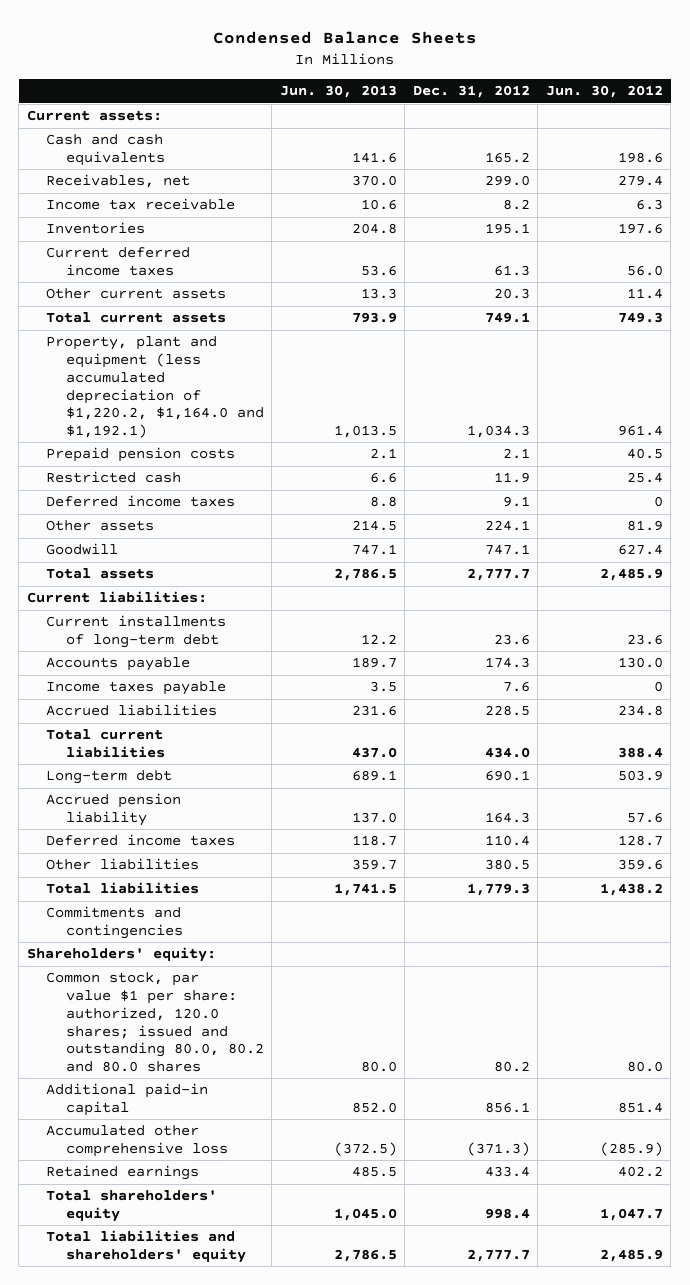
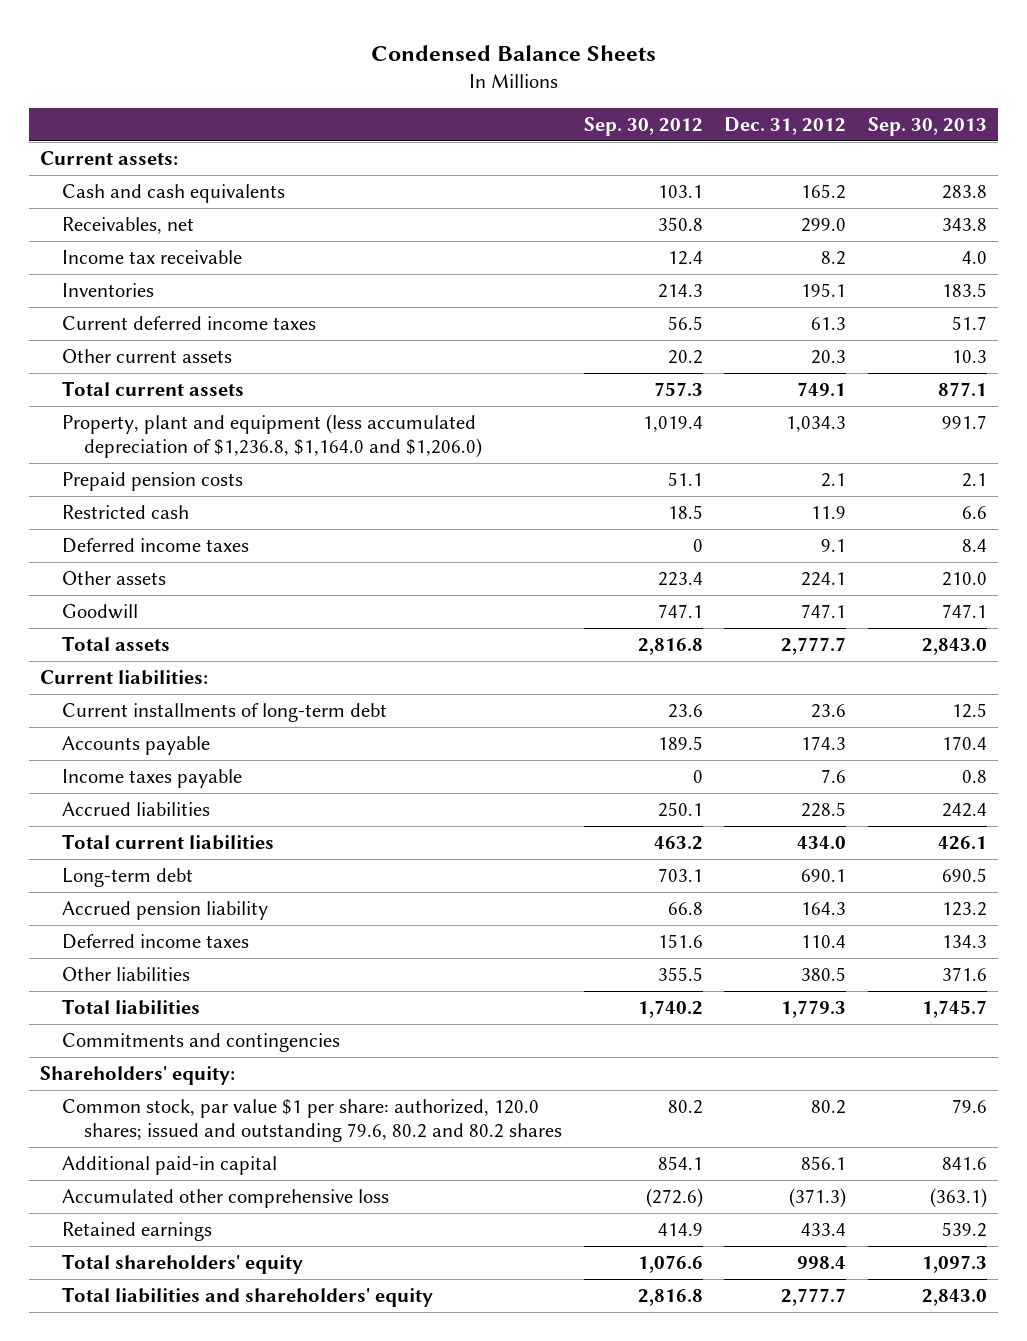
[279,85,397,99] Jun. 30, 2013 -> none
[545,85,663,99] Jun. 30, 2012 -> none
none -> [583,117,703,137] Sep. 30, 2012
none -> [868,117,988,137] Sep. 30, 2013
[46,336,264,439] Property, plant and equipment (less accumulated depreciation of $1,220.2, $1,164.0 and $1,192.1) -> [62,413,483,459] Property, plant and equipment (less accumulated depreciation of $1,236.8, $1,164.0 and $1,206.0)
[46,972,264,1073] Common stock, par value $1 per share: authorized, 120.0 shares; issued and outstanding 80.0, 80.2 and 80.0 shares -> [62,1098,563,1143] Common stock, par value $1 per share: authorized, 120.0 shares; issued and outstanding 79.6, 80.2 and 80.2 shares

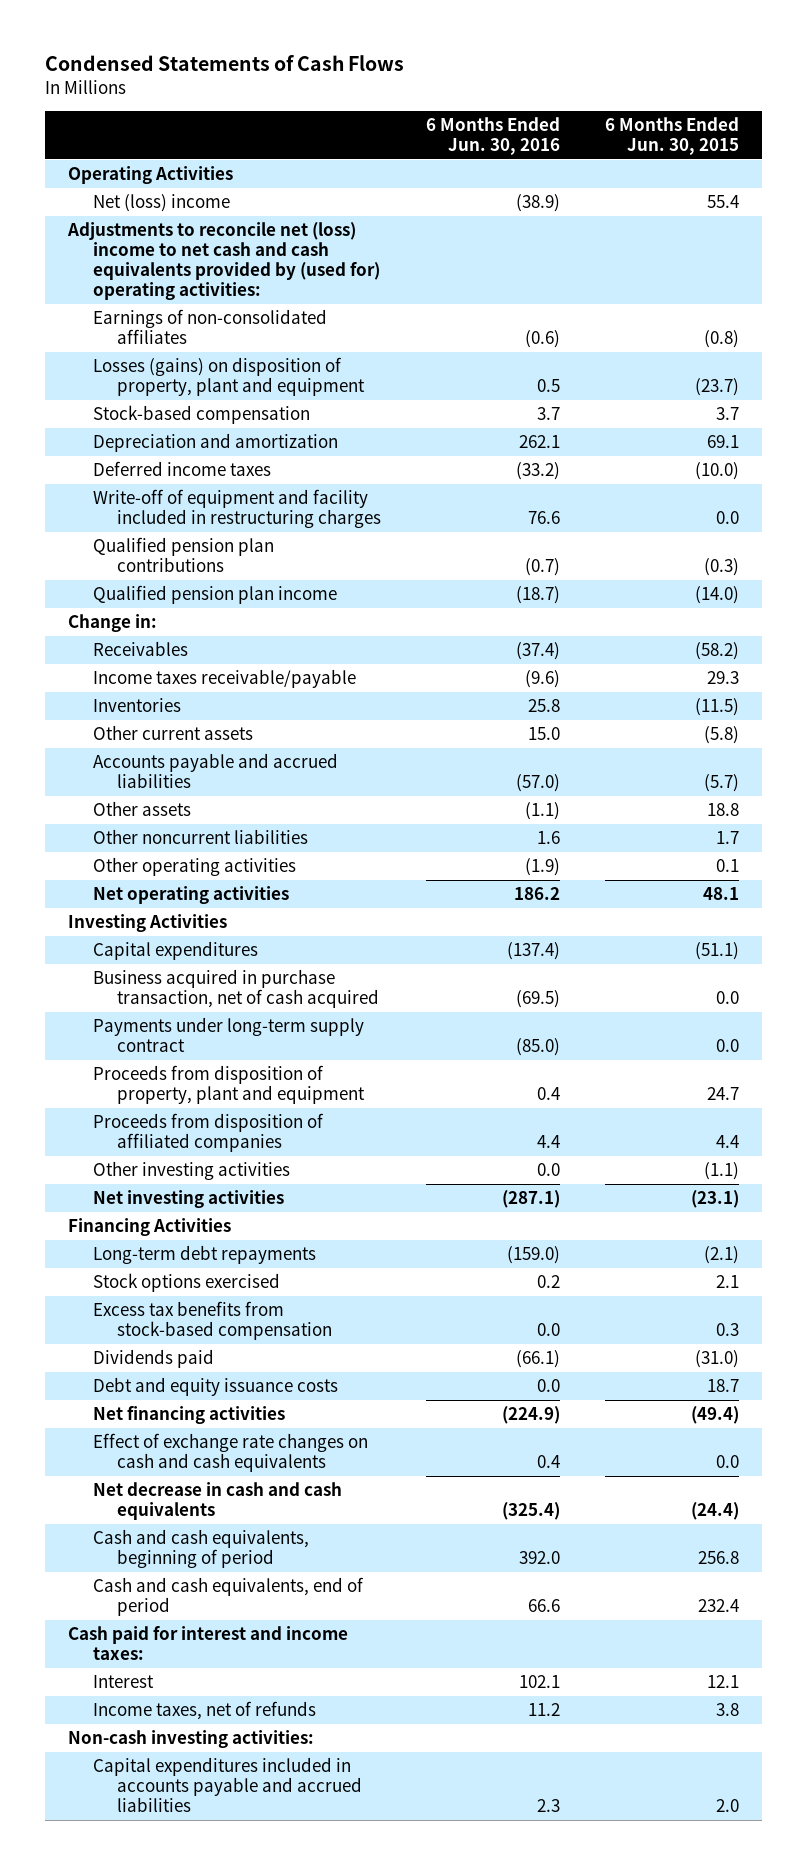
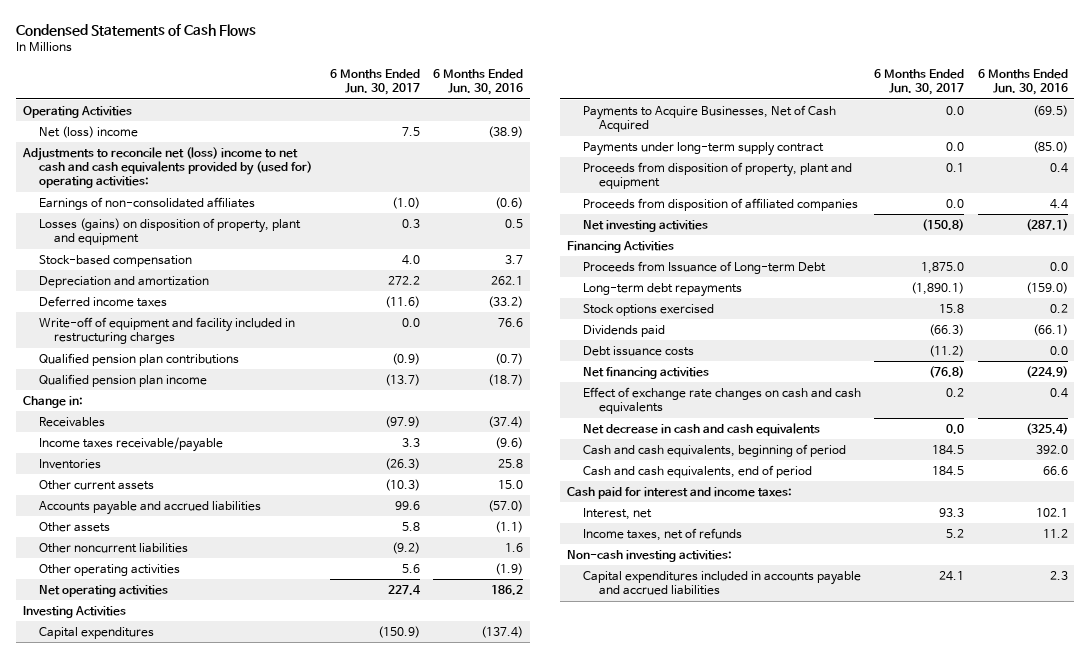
[605,116,740,155] 6 Months Ended Jun. 30, 2015 -> none
none -> [329,69,420,96] 6 Months Ended Jun. 30, 2017
[92,969,380,1009] Business acquired in purchase transaction, net of cash acquired -> [582,105,836,133] Payments to Acquire Businesses, Net of Cash Acquired
[92,1161,290,1181] Other investing activities -> none
none -> [582,261,826,275] Proceeds from Issuance of Long-term Debt
[92,1301,333,1341] Excess tax benefits from stock-based compensation -> none
[92,1377,338,1397] Debt and equity issuance costs -> [582,346,694,357] Debt issuance costs
[92,1675,154,1689] Interest -> [582,508,652,521] Interest, net

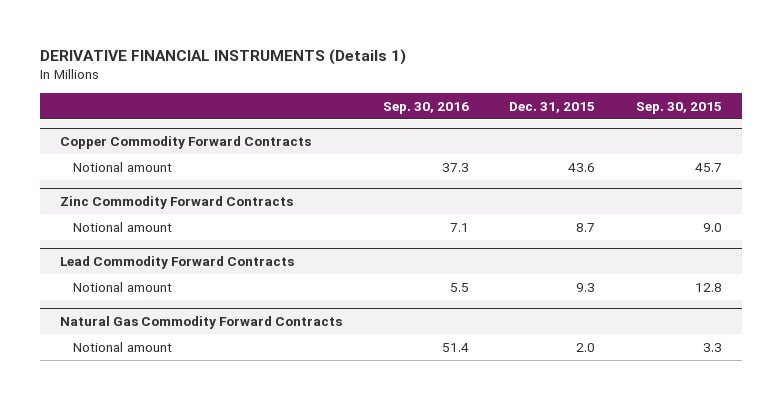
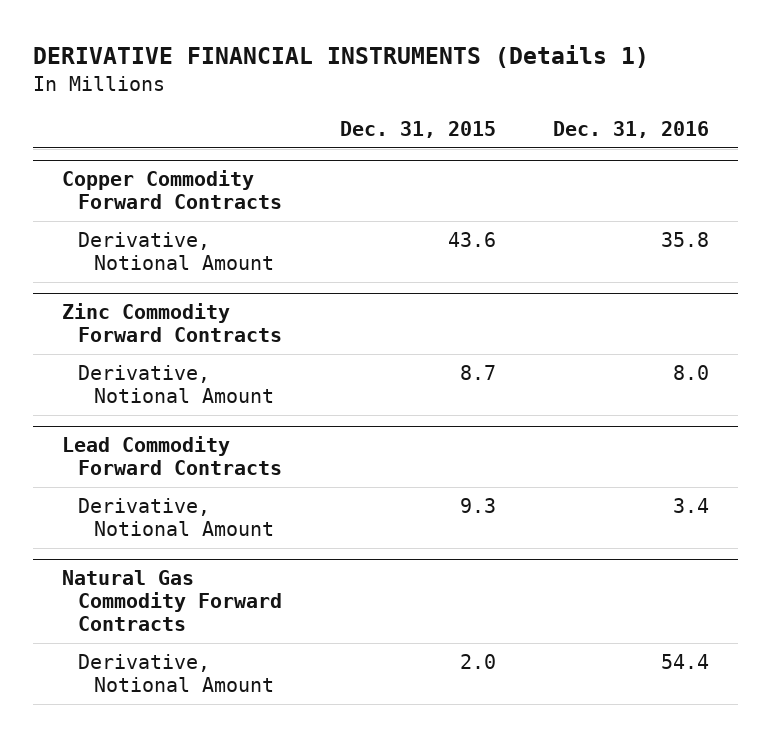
[382,101,469,114] Sep. 30, 2016 -> none
[635,101,722,114] Sep. 30, 2015 -> none
none -> [553,121,710,139] Dec. 31, 2016
[72,161,172,172] Notional amount -> [78,232,275,270] Derivative, Notional Amount
[72,221,172,232] Notional amount -> [78,365,275,403] Derivative, Notional Amount
[72,281,172,292] Notional amount -> [78,498,275,536] Derivative, Notional Amount
[72,341,172,352] Notional amount -> [78,654,275,692] Derivative, Notional Amount

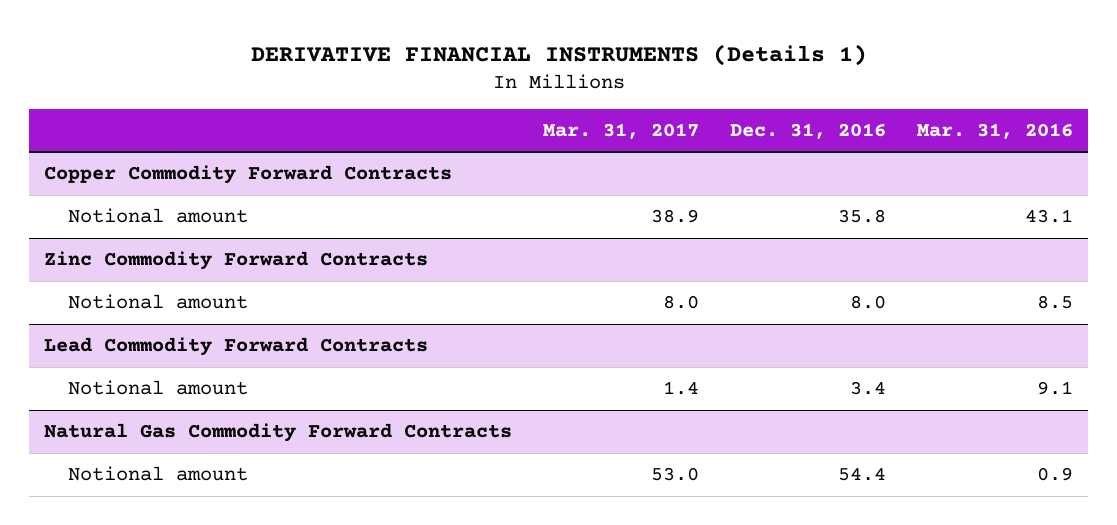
[339,121,496,139] Dec. 31, 2015 -> none
none -> [543,122,700,139] Mar. 31, 2017
none -> [916,122,1073,139] Mar. 31, 2016
[78,232,275,270] Derivative, Notional Amount -> [67,208,248,224] Notional amount
[78,365,275,403] Derivative, Notional Amount -> [67,294,248,310] Notional amount
[78,498,275,536] Derivative, Notional Amount -> [67,380,248,396] Notional amount
[78,654,275,692] Derivative, Notional Amount -> [67,466,248,482] Notional amount

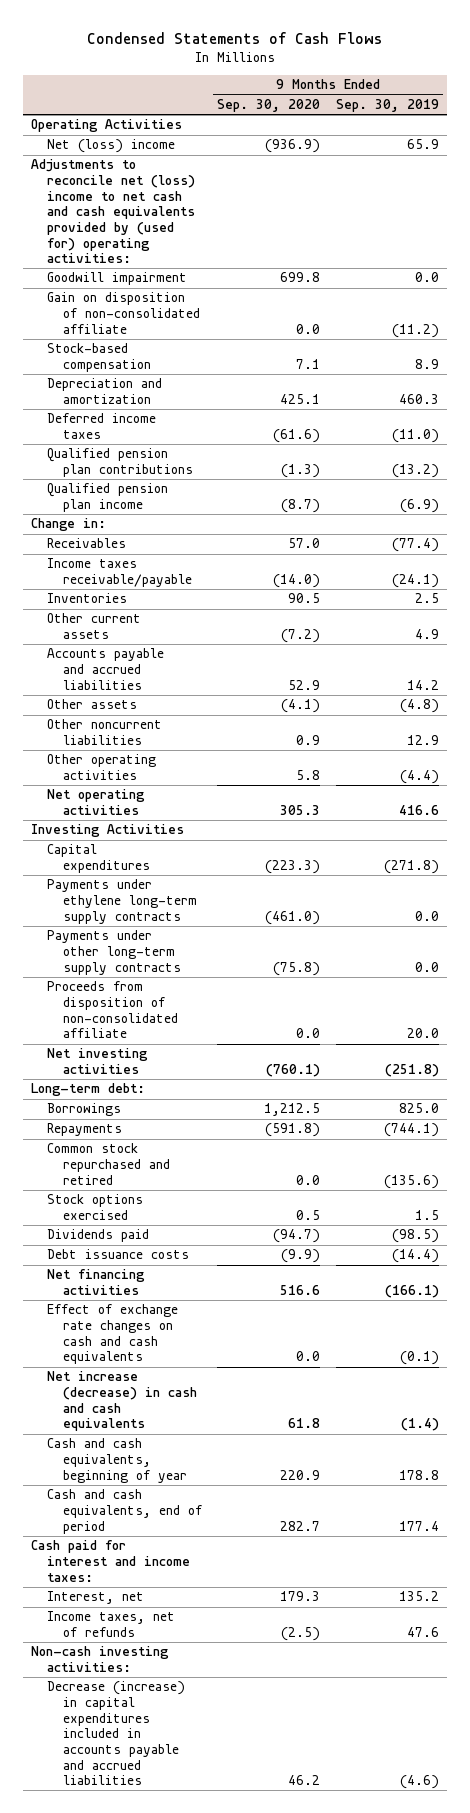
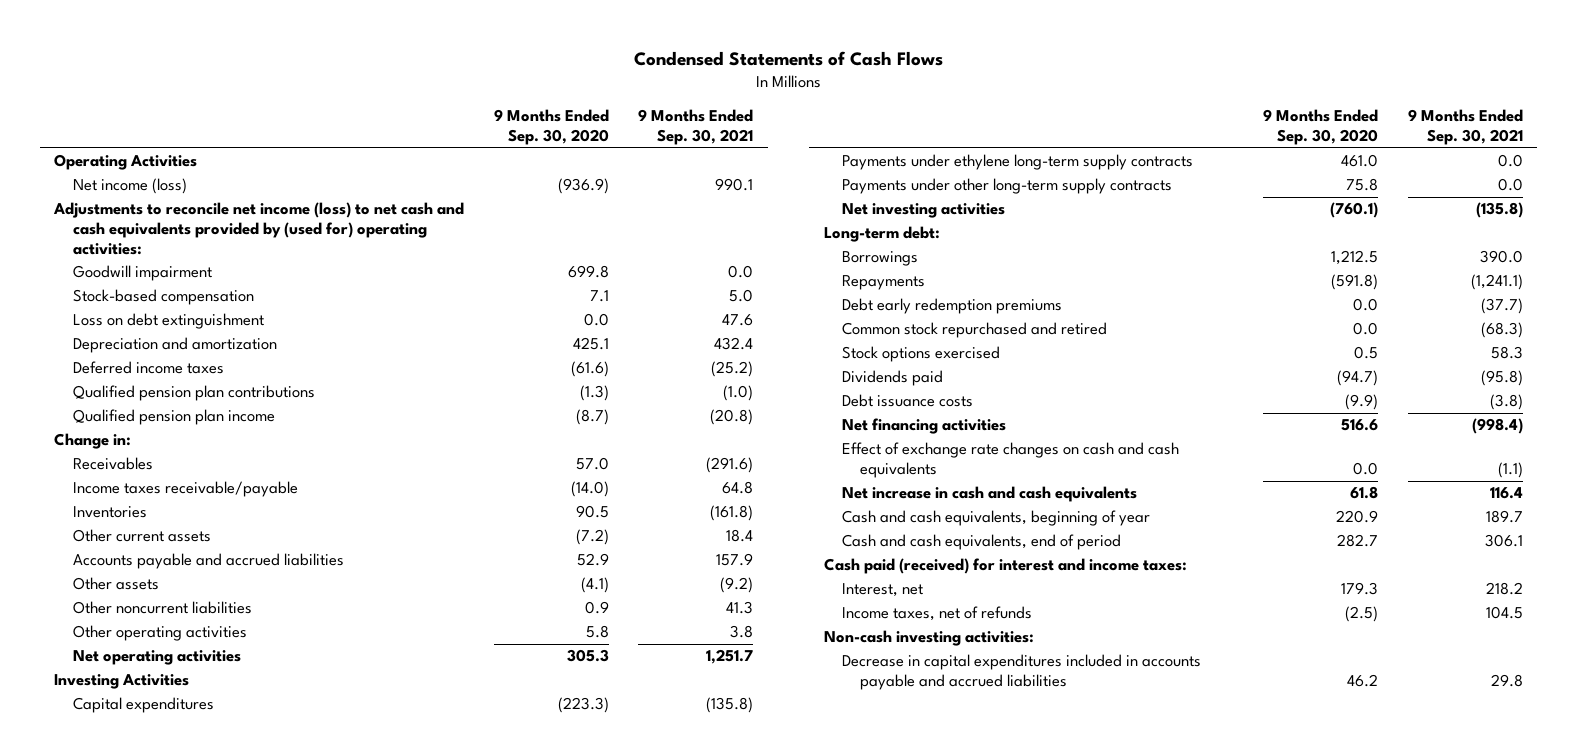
[336,99,440,113] Sep. 30, 2019 -> none
none -> [638,109,754,145] 9 Months Ended Sep. 30, 2021
[46,139,175,154] Net (loss) income -> [72,178,187,195] Net income (loss)
[30,159,195,264] Adjustments to reconcile net (loss) income to net cash and cash equivalents provided by (used for) operating activities: -> [53,202,465,255] Adjustments to reconcile net income (loss) to net cash and cash equivalents provided by (used for) operating activities:
[46,292,200,334] Gain on disposition of non-consolidated affiliate -> none
none -> [72,313,264,330] Loss on debt extinguishment
[46,981,178,1039] Proceeds from disposition of non-consolidated affiliate -> none
[265,910,321,925] (461.0) -> [1341,154,1379,168] 461.0
[273,961,321,976] (75.8) -> [1346,178,1379,192] 75.8
none -> [842,298,1063,315] Debt early redemption premiums
[46,1371,197,1432] Net increase (decrease) in cash and cash equivalents -> [842,486,1138,503] Net increase in cash and cash equivalents
[30,1540,190,1582] Cash paid for interest and income taxes: -> [823,558,1187,575] Cash paid (received) for interest and income taxes:
[46,1681,185,1786] Decrease (increase) in capital expenditures included in accounts payable and accrued liabilities -> [842,654,1202,691] Decrease in capital expenditures included in accounts payable and accrued liabilities

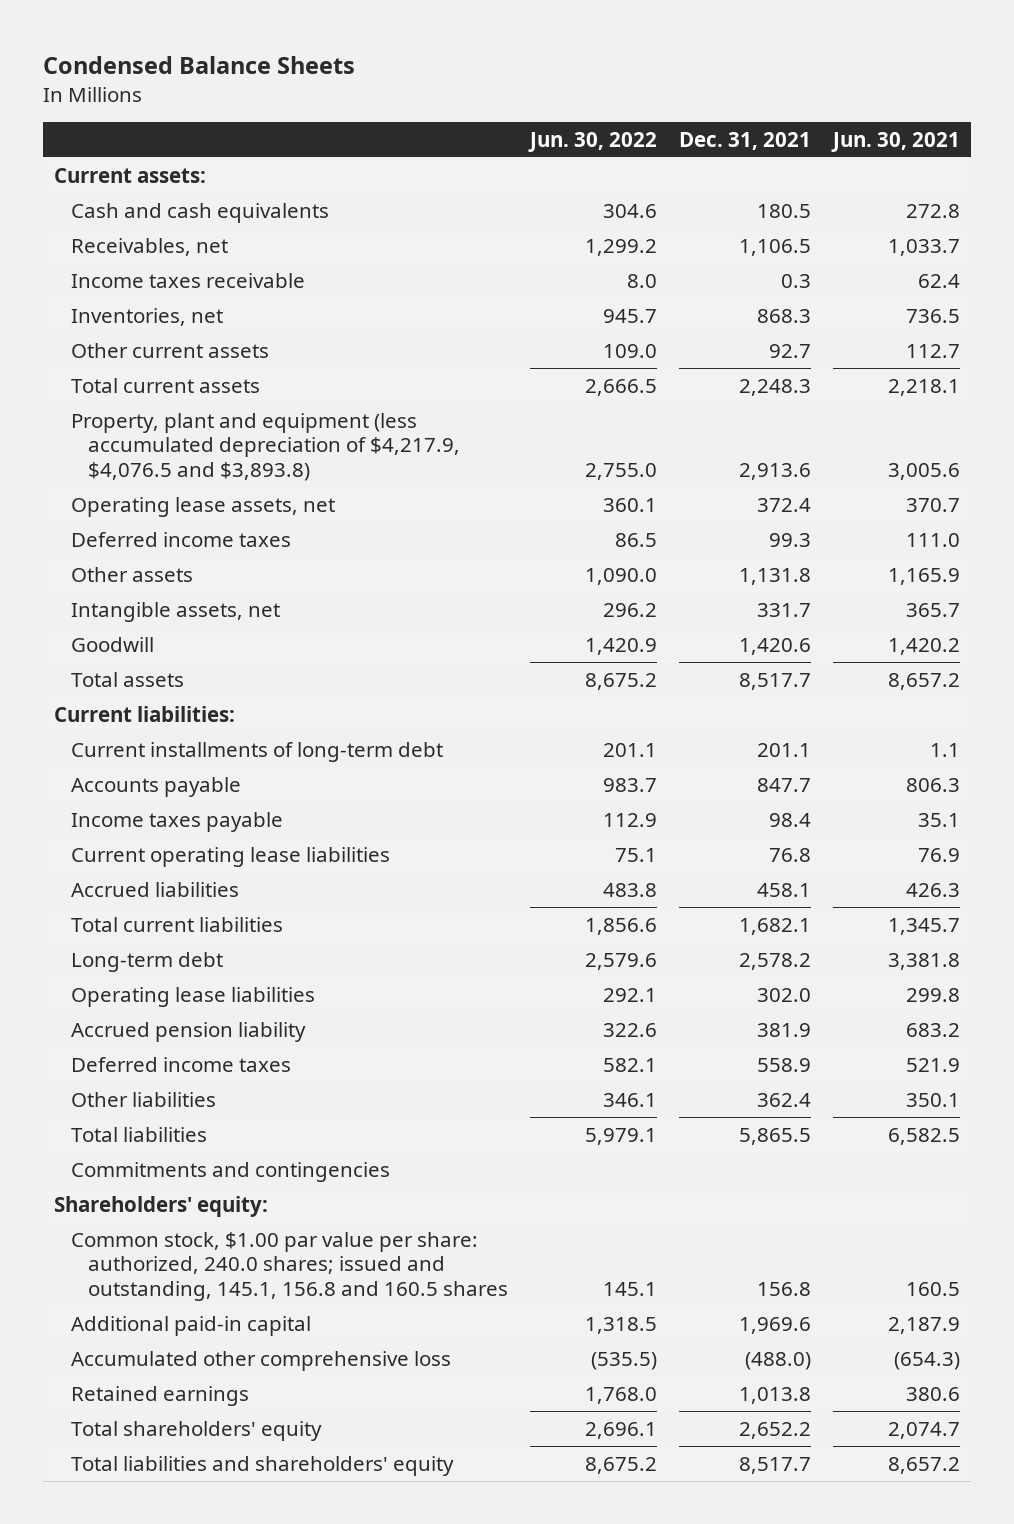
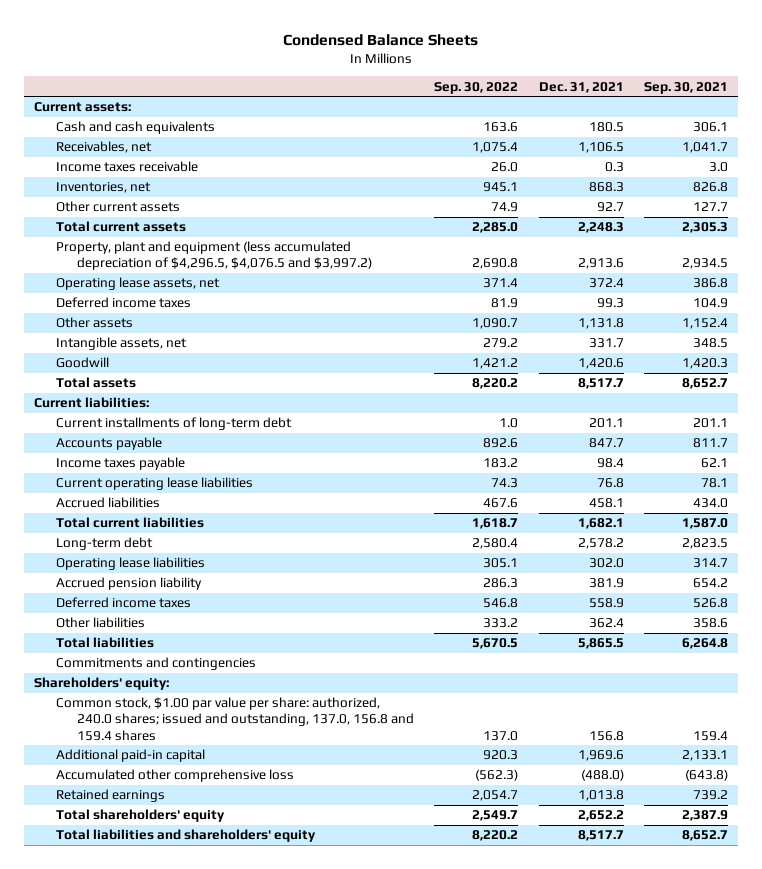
[528,131,658,152] Jun. 30, 2022 -> none
[831,131,961,152] Jun. 30, 2021 -> none
none -> [434,81,519,94] Sep. 30, 2022
none -> [643,81,728,94] Sep. 30, 2021
[70,412,461,481] Property, plant and equipment (less accumulated depreciation of $4,217.9, $4,076.5 and $3,893.8) -> [55,241,372,271] Property, plant and equipment (less accumulated depreciation of $4,296.5, $4,076.5 and $3,997.2)
[70,1231,509,1301] Common stock, $1.00 par value per share: authorized, 240.0 shares; issued and outstanding, 145.1, 156.8 and 160.5 shares -> [55,697,414,741] Common stock, $1.00 par value per share: authorized, 240.0 shares; issued and outstanding, 137.0, 156.8 and 159.4 shares

